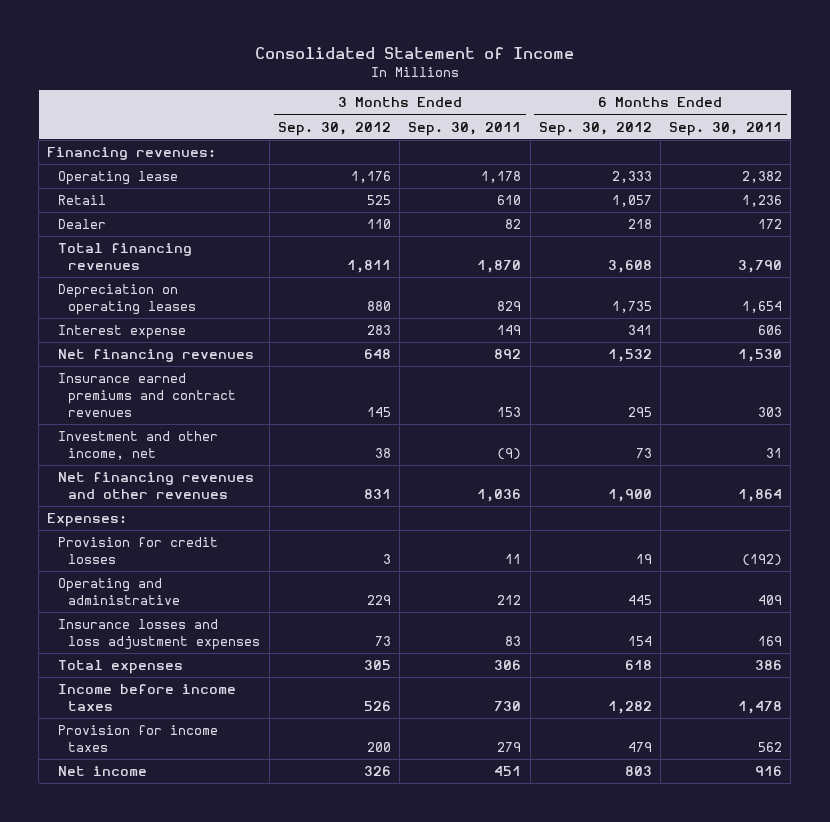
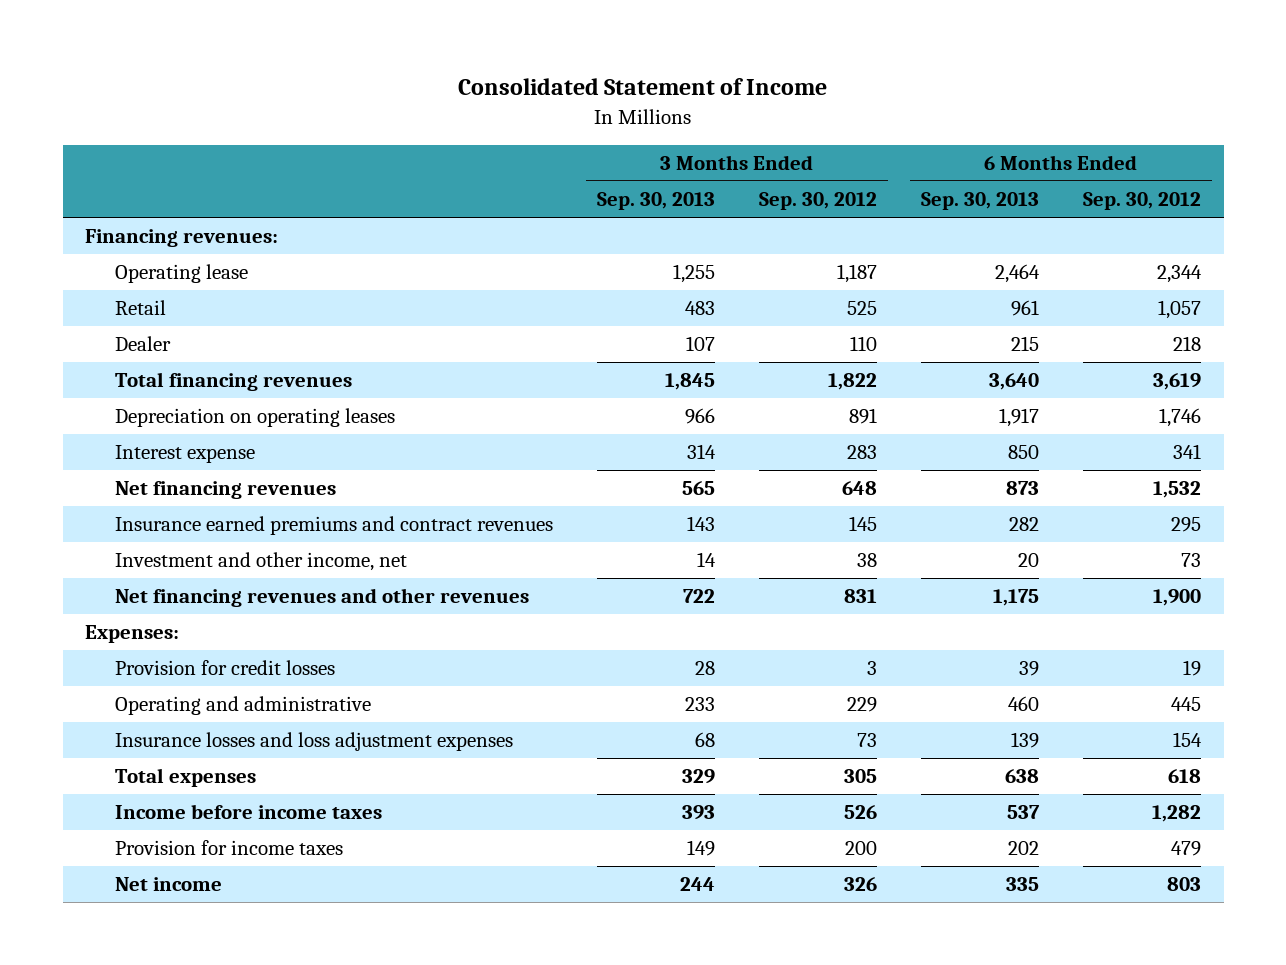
[408,121,522,136] Sep. 30, 2011 -> none
[669,121,783,136] Sep. 30, 2011 -> none
none -> [596,192,715,211] Sep. 30, 2013
none -> [921,192,1040,211] Sep. 30, 2013
[350,171,391,184] 1,176 -> [837,264,878,284] 1,187
[611,171,652,184] 2,333 -> [1157,265,1203,284] 2,344
[346,260,391,274] 1,811 -> [828,373,878,391] 1,822
[607,260,652,274] 3,608 -> [1153,373,1202,391] 3,619
[366,301,391,312] 880 -> [849,408,878,425] 891
[611,301,652,314] 1,735 -> [1159,408,1202,428] 1,746

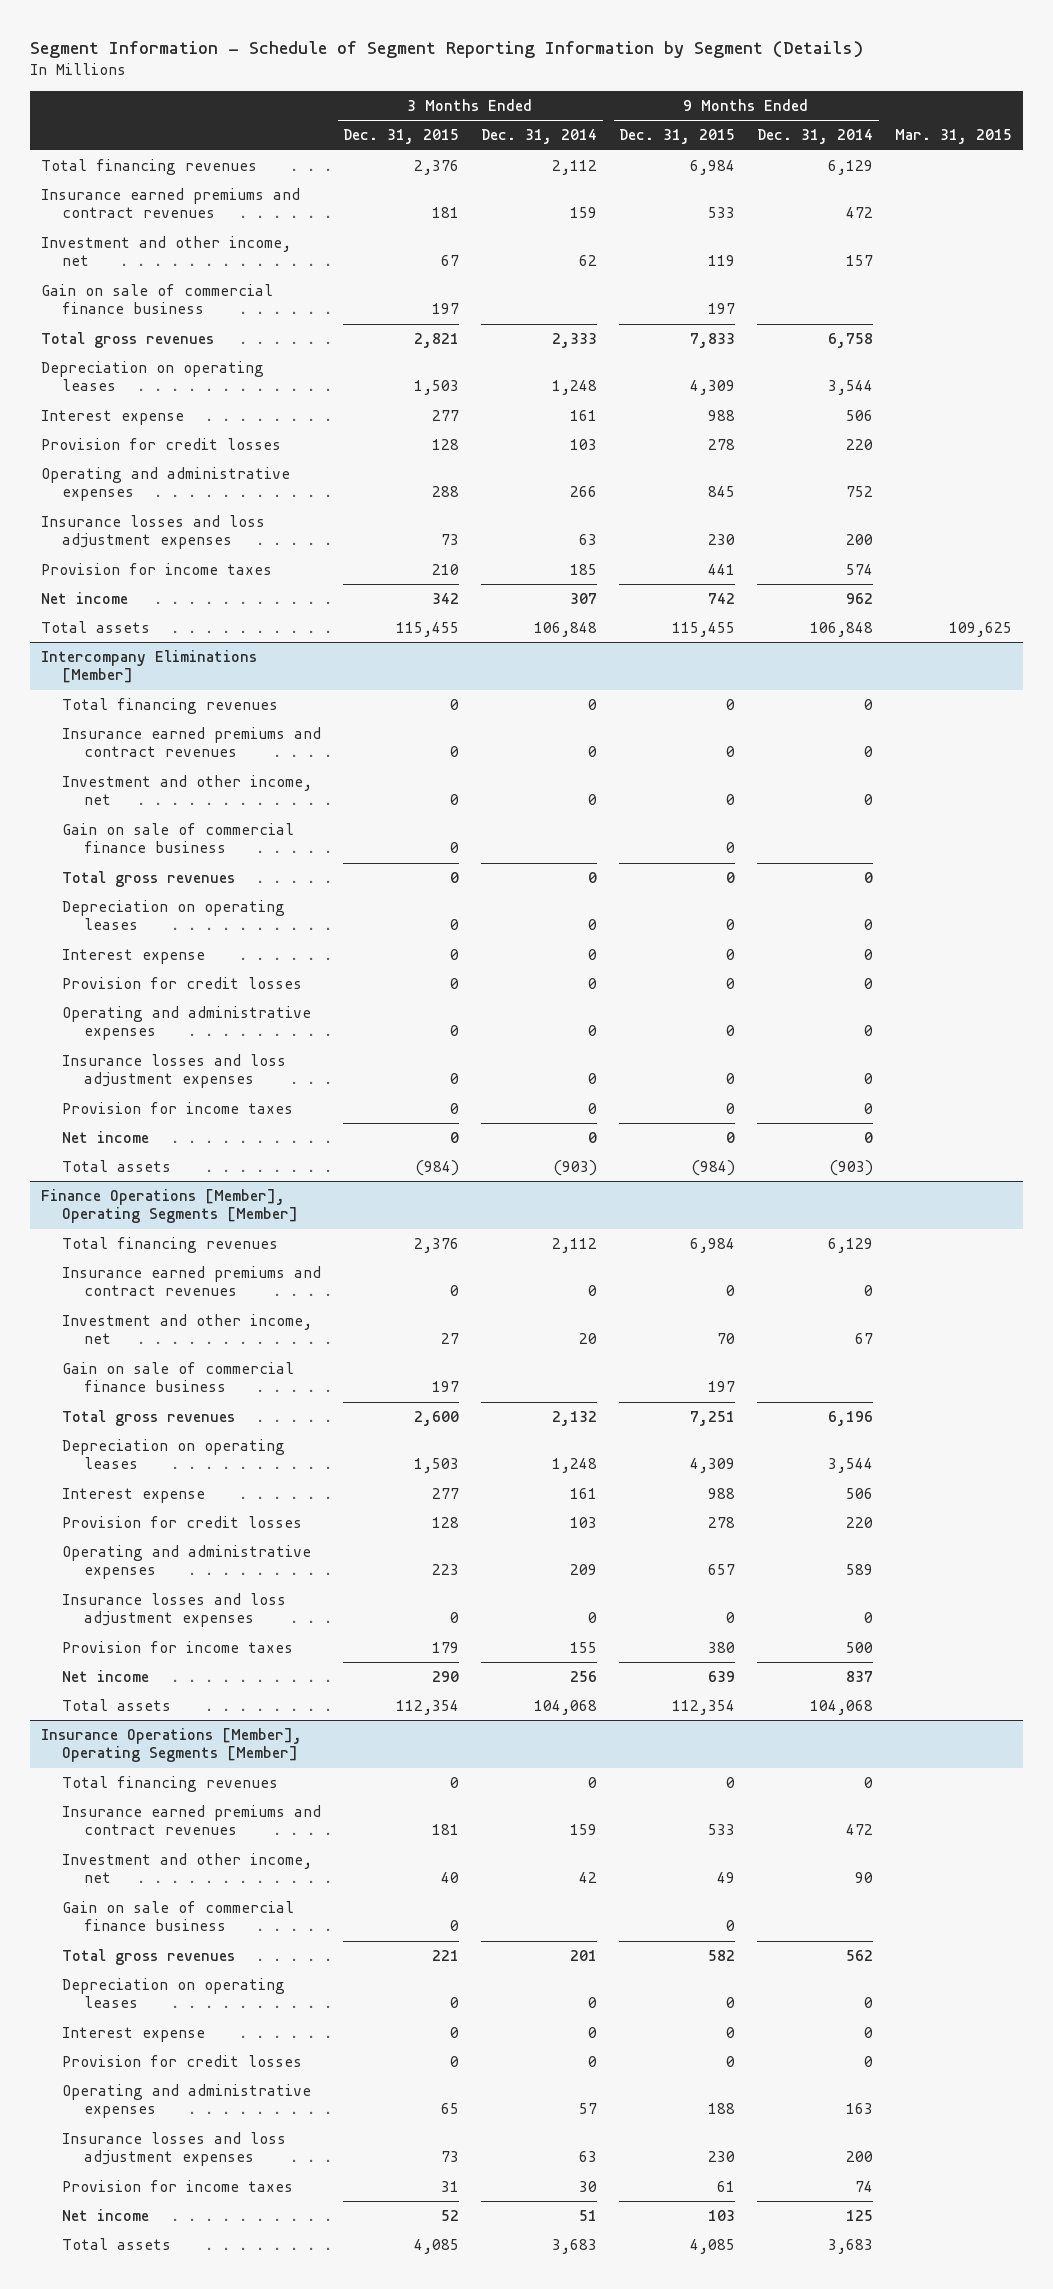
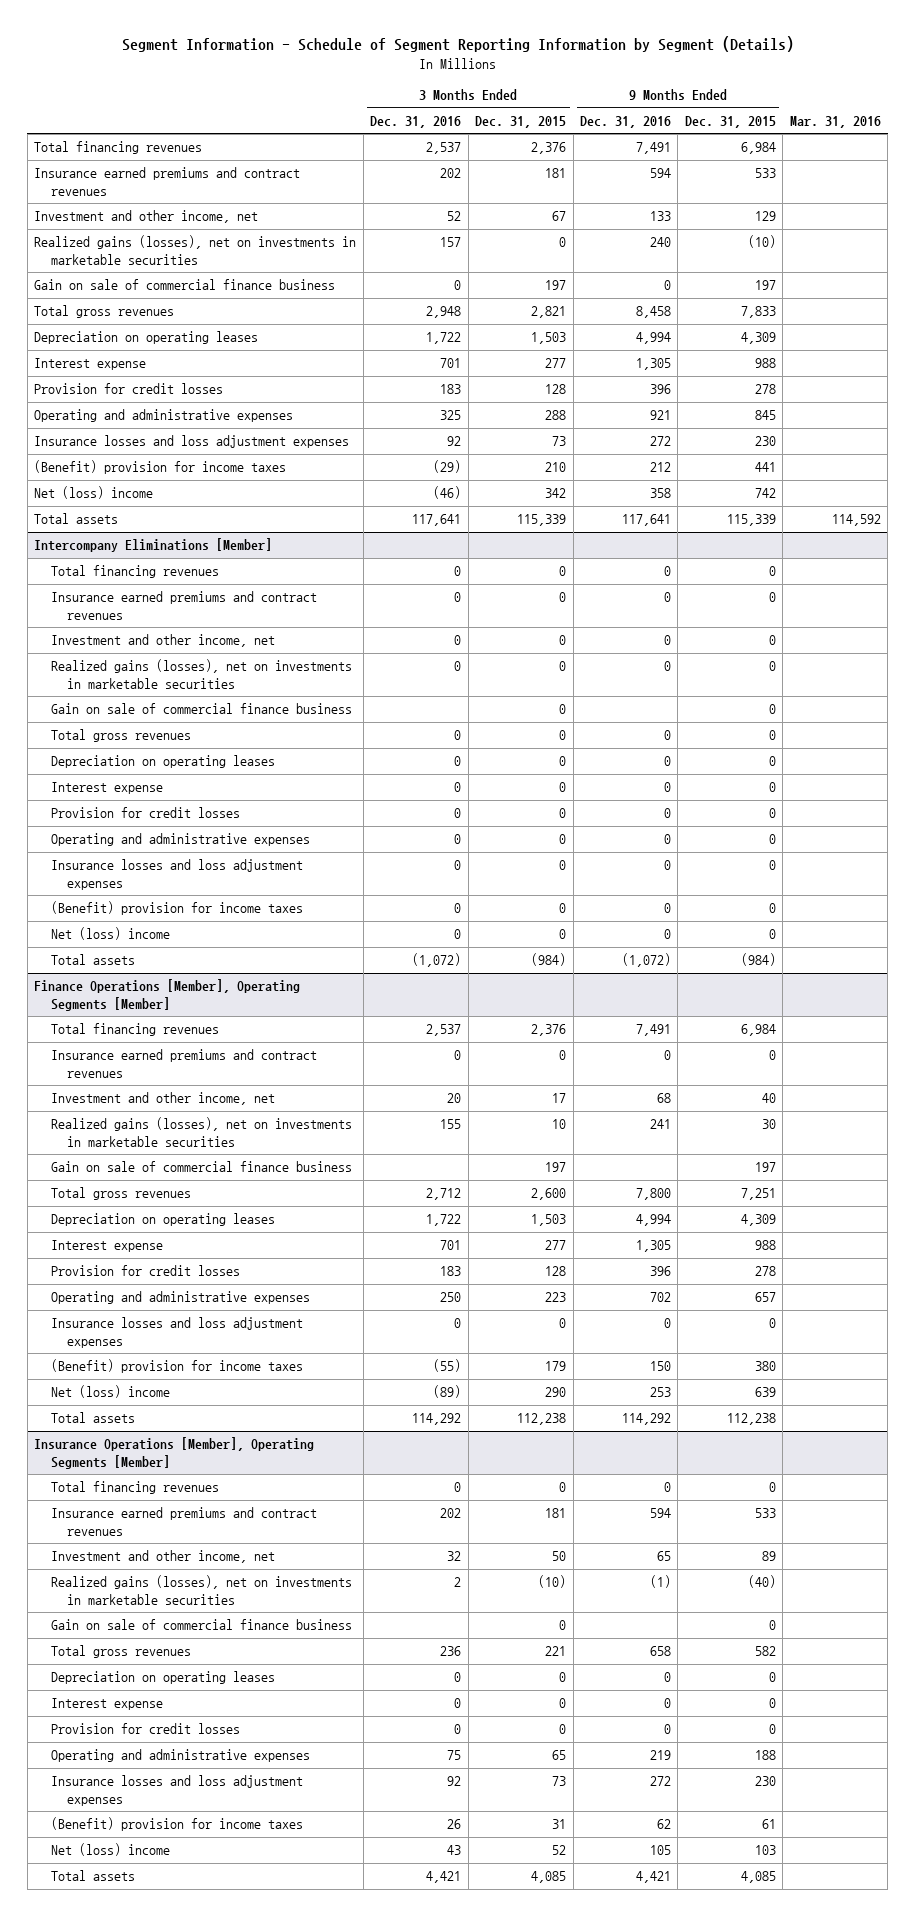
[481,129,598,145] Dec. 31, 2014 -> none
[757,129,874,145] Dec. 31, 2014 -> none
[895,129,1013,145] Mar. 31, 2015 -> none
none -> [370,115,462,128] Dec. 31, 2016
none -> [580,115,672,128] Dec. 31, 2016
none -> [789,115,881,128] Mar. 31, 2016
[708,255,736,267] 119 -> [754,211,776,222] 129
none -> [34,235,357,265] Realized gains (losses), net on investments in marketable securities
[40,563,272,576] Provision for income taxes -> [34,460,287,475] (Benefit) provision for income taxes
[40,592,128,605] Net income -> [34,486,154,500] Net (loss) income
[396,622,460,638] 115,455 -> [517,514,567,527] 115,339
[672,622,736,638] 115,455 -> [726,514,776,527] 115,339
none -> [50,659,352,689] Realized gains (losses), net on investments in marketable securities
[62,1102,294,1115] Provision for income taxes -> [50,901,303,916] (Benefit) provision for income taxes
[62,1131,150,1144] Net income -> [50,927,170,941] Net (loss) income
[441,1333,460,1345] 27 -> [552,1093,567,1104] 17
[717,1333,736,1345] 70 -> [761,1093,776,1104] 40
none -> [50,1117,352,1147] Realized gains (losses), net on investments in marketable securities
[62,1641,294,1654] Provision for income taxes -> [50,1359,303,1374] (Benefit) provision for income taxes
[62,1670,150,1683] Net income -> [50,1385,170,1399] Net (loss) income
[396,1700,460,1716] 112,354 -> [517,1413,567,1426] 112,238
[672,1700,736,1716] 112,354 -> [726,1413,776,1426] 112,238
[441,1872,460,1884] 40 -> [552,1551,567,1562] 50
[717,1872,736,1884] 49 -> [761,1551,776,1562] 89
none -> [50,1575,352,1605] Realized gains (losses), net on investments in marketable securities
[62,2180,294,2193] Provision for income taxes -> [50,1817,303,1832] (Benefit) provision for income taxes
[62,2209,150,2222] Net income -> [50,1843,170,1857] Net (loss) income

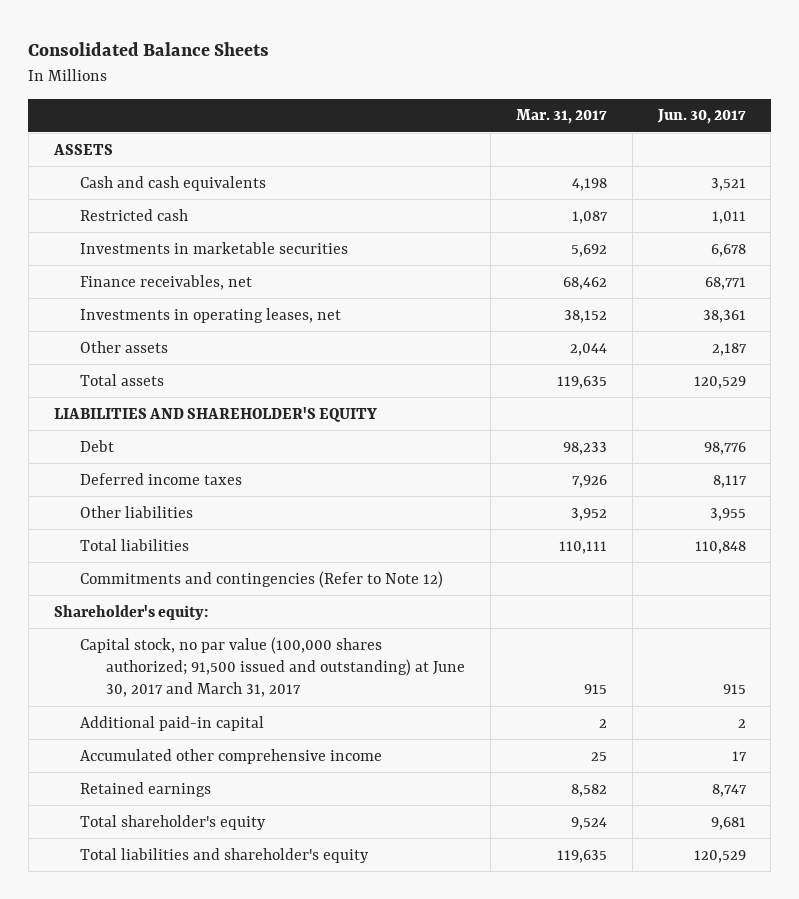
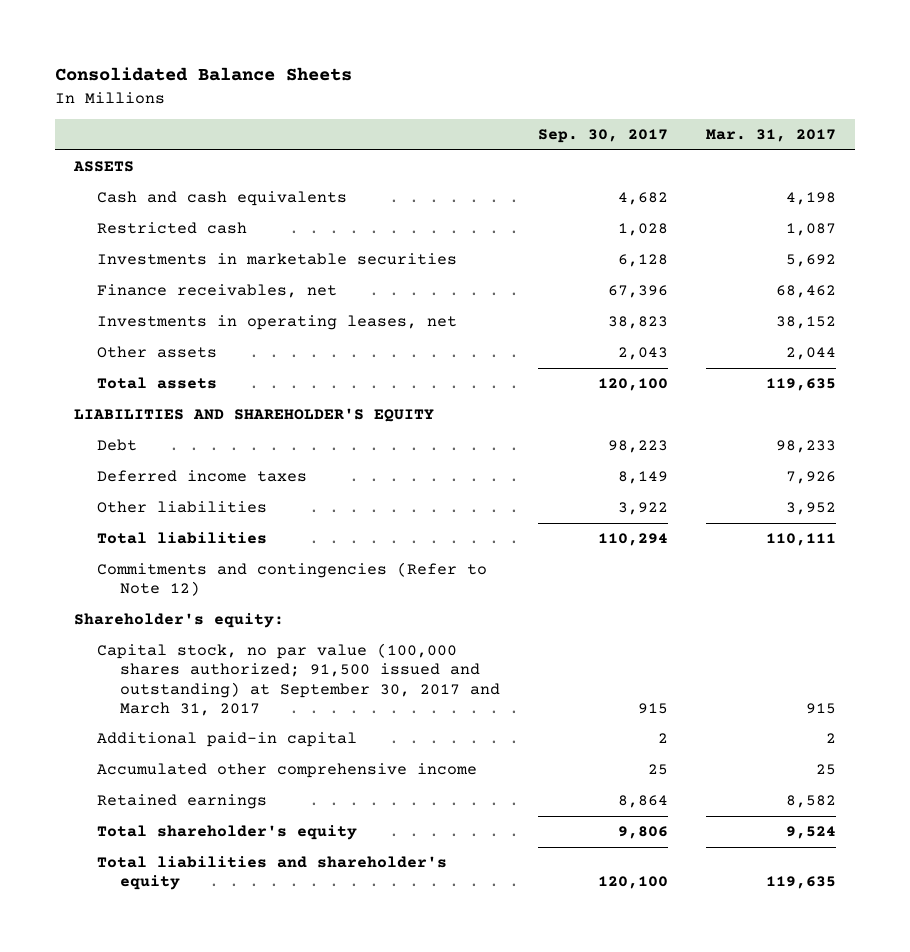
[656,109,746,125] Jun. 30, 2017 -> none
none -> [538,129,669,144] Sep. 30, 2017
[79,636,466,698] Capital stock, no par value (100,000 shares authorized; 91,500 issued and outstanding) at June 30, 2017 and March 31, 2017 -> [97,643,501,716] Capital stock, no par value (100,000 shares authorized; 91,500 issued and outstanding) at September 30, 2017 and March 31, 2017

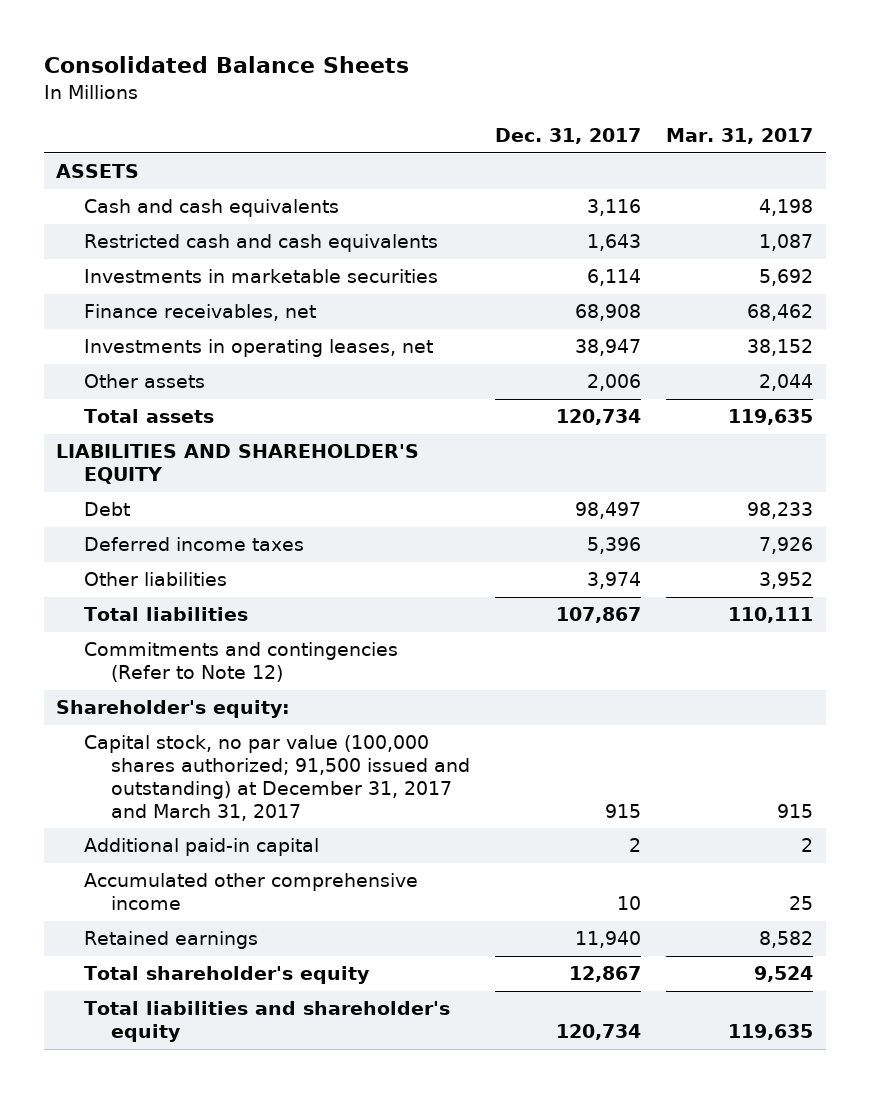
[538,129,669,144] Sep. 30, 2017 -> none
none -> [495,128,642,145] Dec. 31, 2017
[97,222,248,235] Restricted cash -> [83,234,438,253] Restricted cash and cash equivalents
[97,643,501,716] Capital stock, no par value (100,000 shares authorized; 91,500 issued and outstanding) at September 30, 2017 and March 31, 2017 -> [83,735,471,822] Capital stock, no par value (100,000 shares authorized; 91,500 issued and outstanding) at December 31, 2017 and March 31, 2017

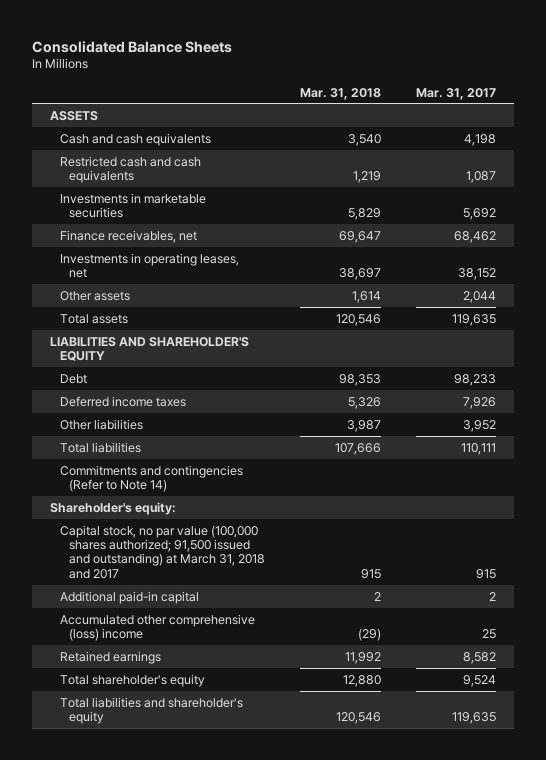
[495,128,642,145] Dec. 31, 2017 -> none
none -> [300,87,382,100] Mar. 31, 2018
[83,642,398,683] Commitments and contingencies (Refer to Note 12) -> [59,464,243,493] Commitments and contingencies (Refer to Note 14)
[83,735,471,822] Capital stock, no par value (100,000 shares authorized; 91,500 issued and outstanding) at December 31, 2017 and March 31, 2017 -> [59,524,266,579] Capital stock, no par value (100,000 shares authorized; 91,500 issued and outstanding) at March 31, 2018 and 2017
[83,873,418,911] Accumulated other comprehensive income -> [59,613,255,642] Accumulated other comprehensive (loss) income

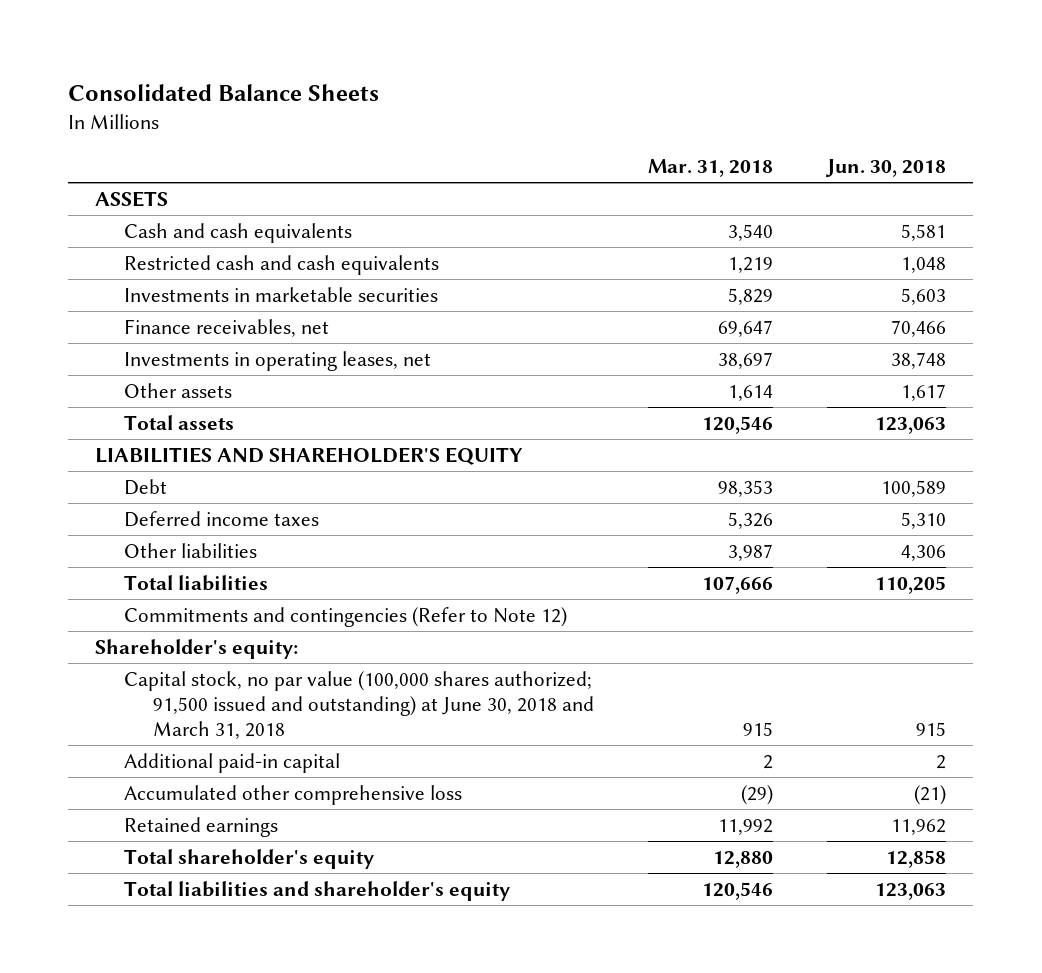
[416,87,497,100] Mar. 31, 2017 -> none
none -> [825,159,947,178] Jun. 30, 2018
[59,464,243,493] Commitments and contingencies (Refer to Note 14) -> [124,606,568,627] Commitments and contingencies (Refer to Note 12)
[59,524,266,579] Capital stock, no par value (100,000 shares authorized; 91,500 issued and outstanding) at March 31, 2018 and 2017 -> [124,670,595,739] Capital stock, no par value (100,000 shares authorized; 91,500 issued and outstanding) at June 30, 2018 and March 31, 2018
[59,613,255,642] Accumulated other comprehensive (loss) income -> [124,784,463,805] Accumulated other comprehensive loss

